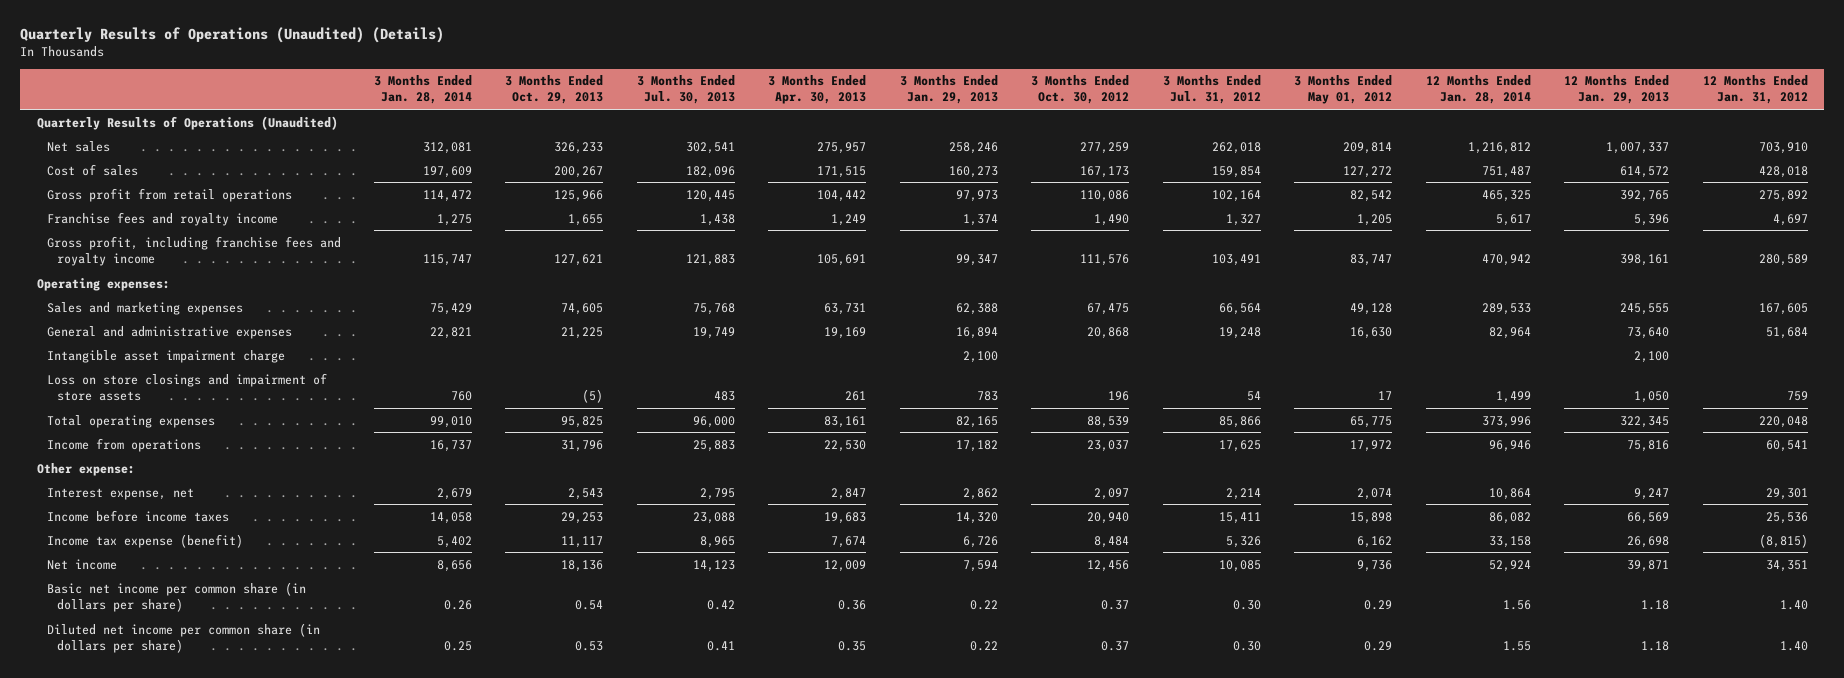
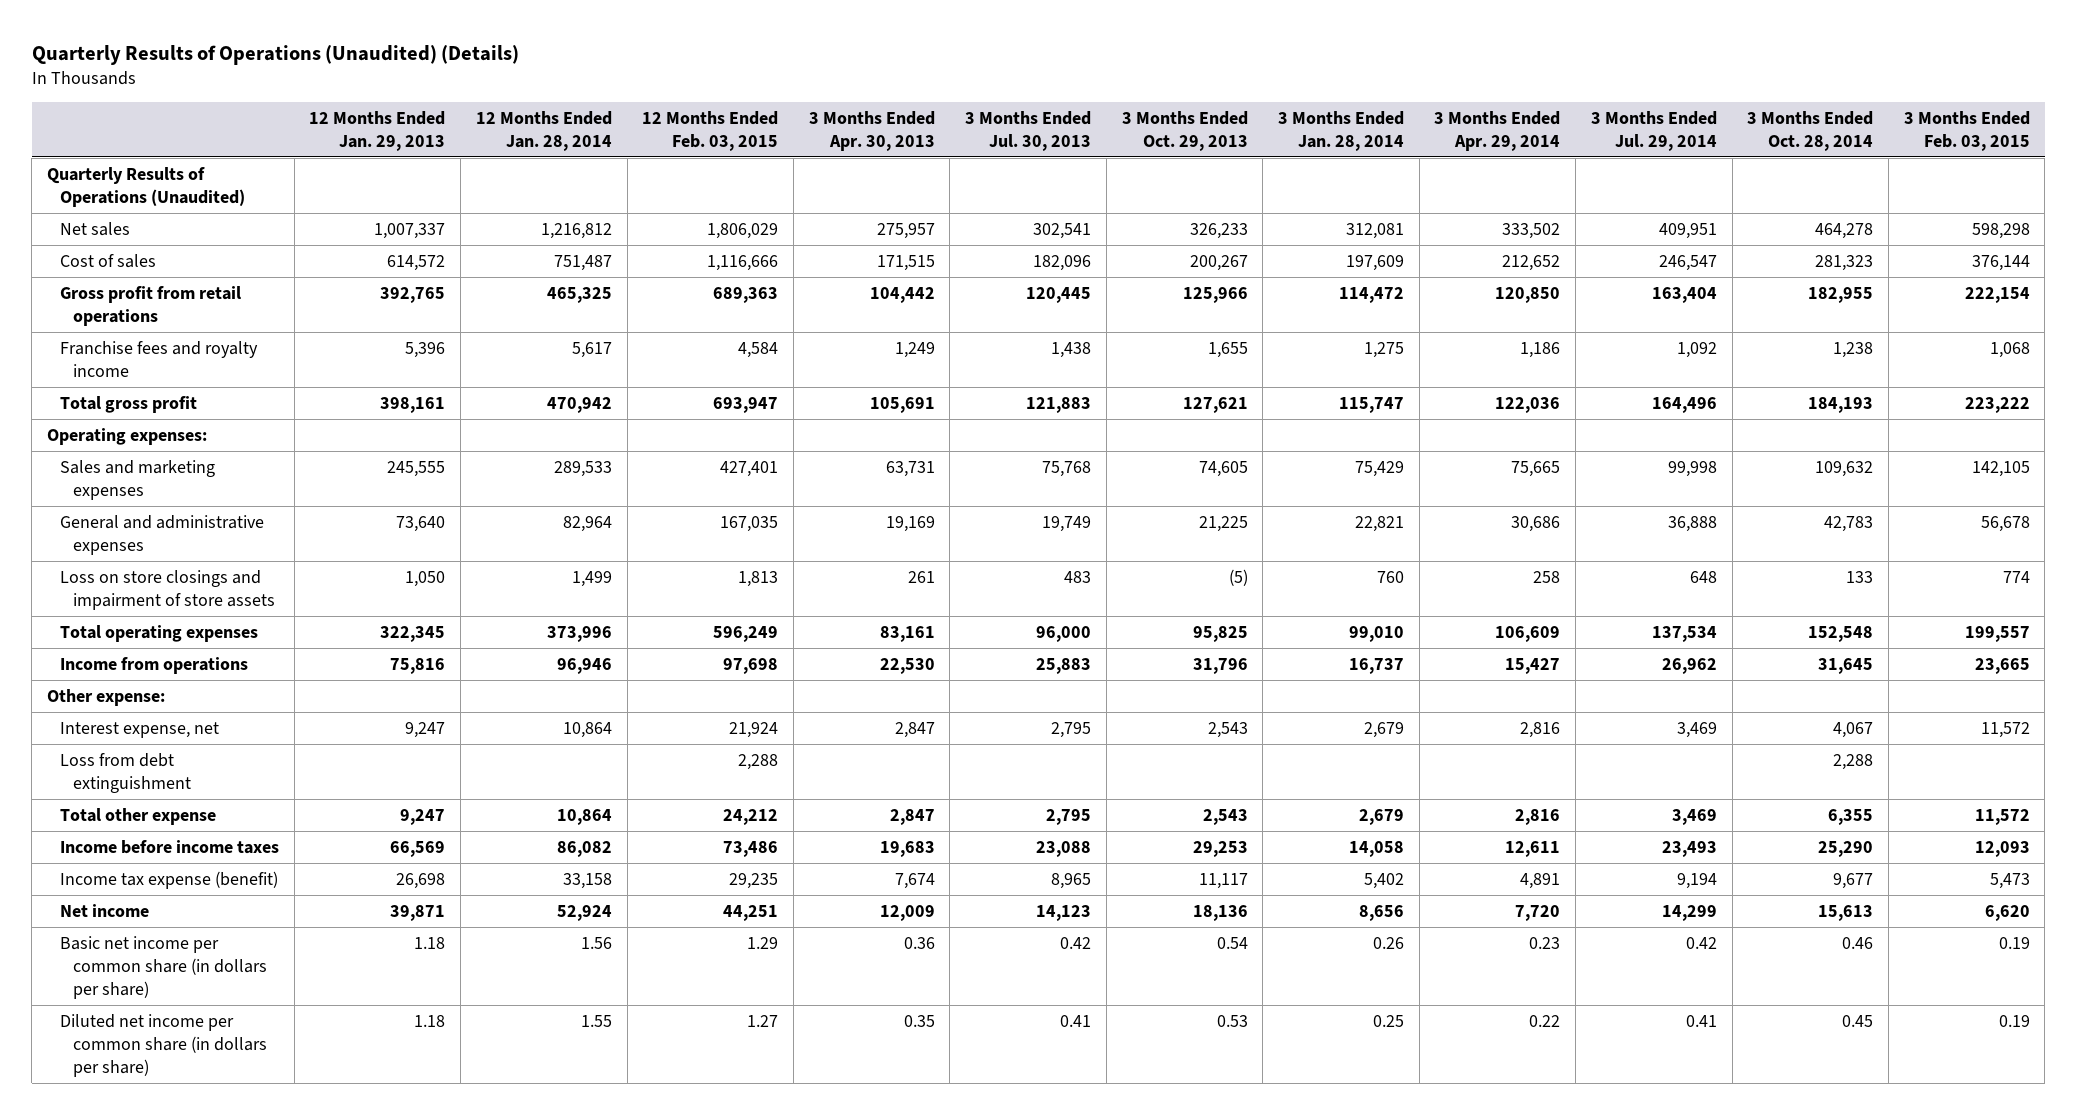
[899,75,998,105] 3 Months Ended Jan. 29, 2013 -> none
[1031,75,1130,105] 3 Months Ended Oct. 30, 2012 -> none
[1162,75,1261,105] 3 Months Ended Jul. 31, 2012 -> none
[1294,75,1393,105] 3 Months Ended May 01, 2012 -> none
[1702,75,1808,105] 12 Months Ended Jan. 31, 2012 -> none
none -> [642,110,779,151] 12 Months Ended Feb. 03, 2015
none -> [1434,110,1561,151] 3 Months Ended Apr. 29, 2014
none -> [1590,110,1717,151] 3 Months Ended Jul. 29, 2014
none -> [1747,110,1874,151] 3 Months Ended Oct. 28, 2014
none -> [1903,110,2030,151] 3 Months Ended Feb. 03, 2015
[46,235,341,266] Gross profit, including franchise fees and royalty income -> [60,395,198,413] Total gross profit
[46,349,285,363] Intangible asset impairment charge -> none
none -> [60,752,192,794] Loss from debt extinguishment
none -> [60,807,217,825] Total other expense

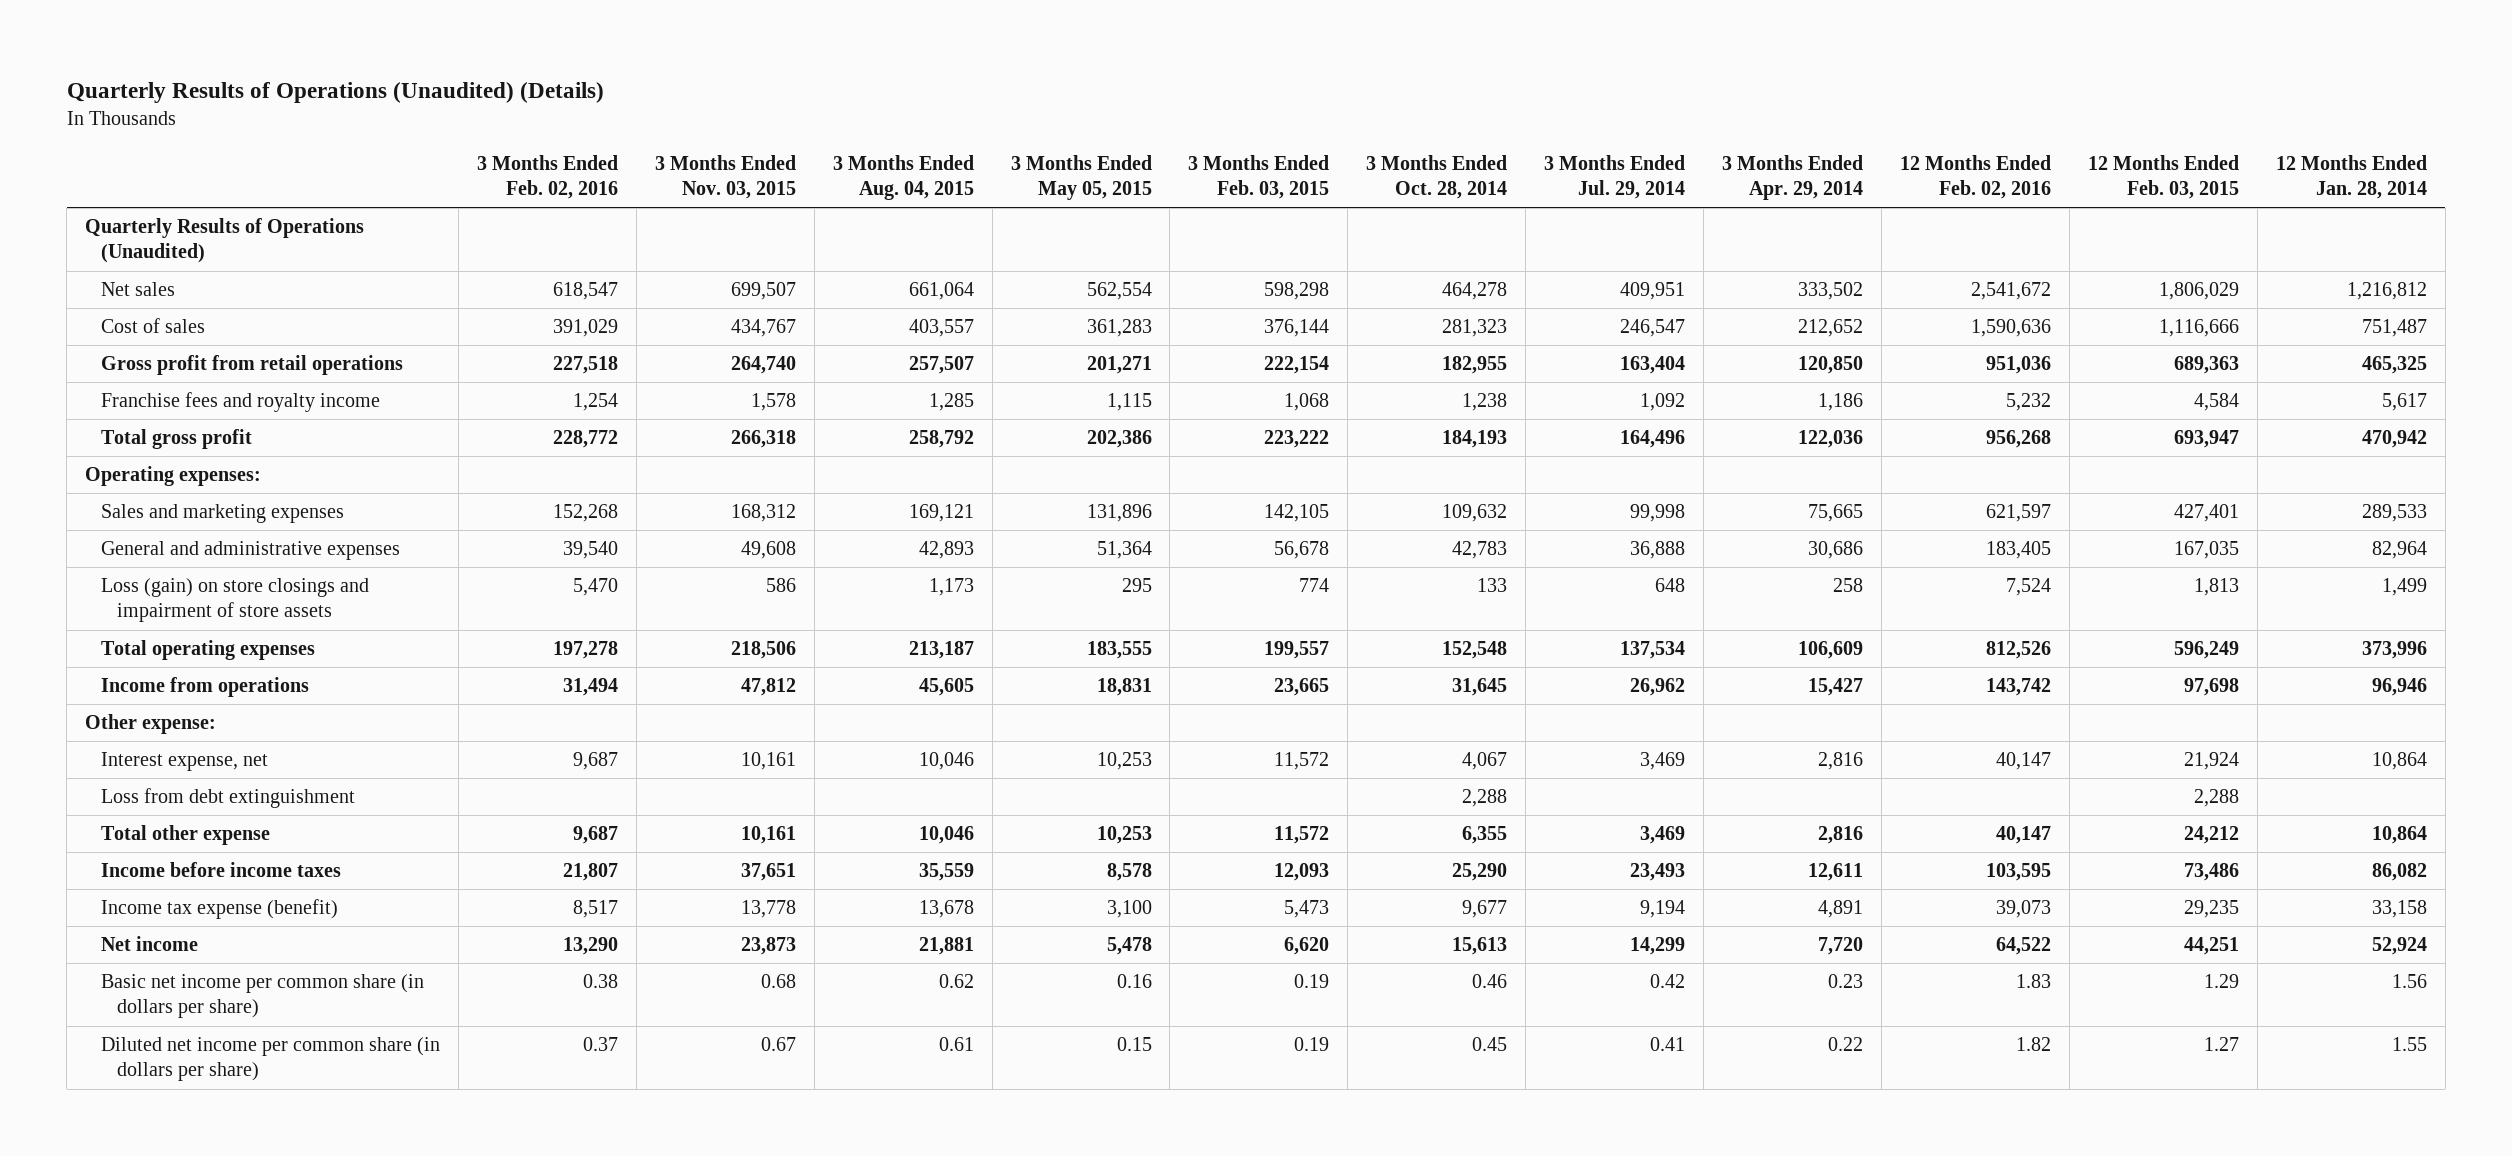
[309,110,446,151] 12 Months Ended Jan. 29, 2013 -> none
[808,110,935,151] 3 Months Ended Apr. 30, 2013 -> none
[965,110,1092,151] 3 Months Ended Jul. 30, 2013 -> none
[1121,110,1248,151] 3 Months Ended Oct. 29, 2013 -> none
[1278,110,1405,151] 3 Months Ended Jan. 28, 2014 -> none
none -> [476,154,618,199] 3 Months Ended Feb. 02, 2016
none -> [654,154,796,199] 3 Months Ended Nov. 03, 2015
none -> [832,154,974,200] 3 Months Ended Aug. 04, 2015
none -> [1010,154,1152,200] 3 Months Ended May 05, 2015
none -> [1899,154,2051,199] 12 Months Ended Feb. 02, 2016
[60,569,276,611] Loss on store closings and impairment of store assets -> [101,578,370,623] Loss (gain) on store closings and impairment of store assets

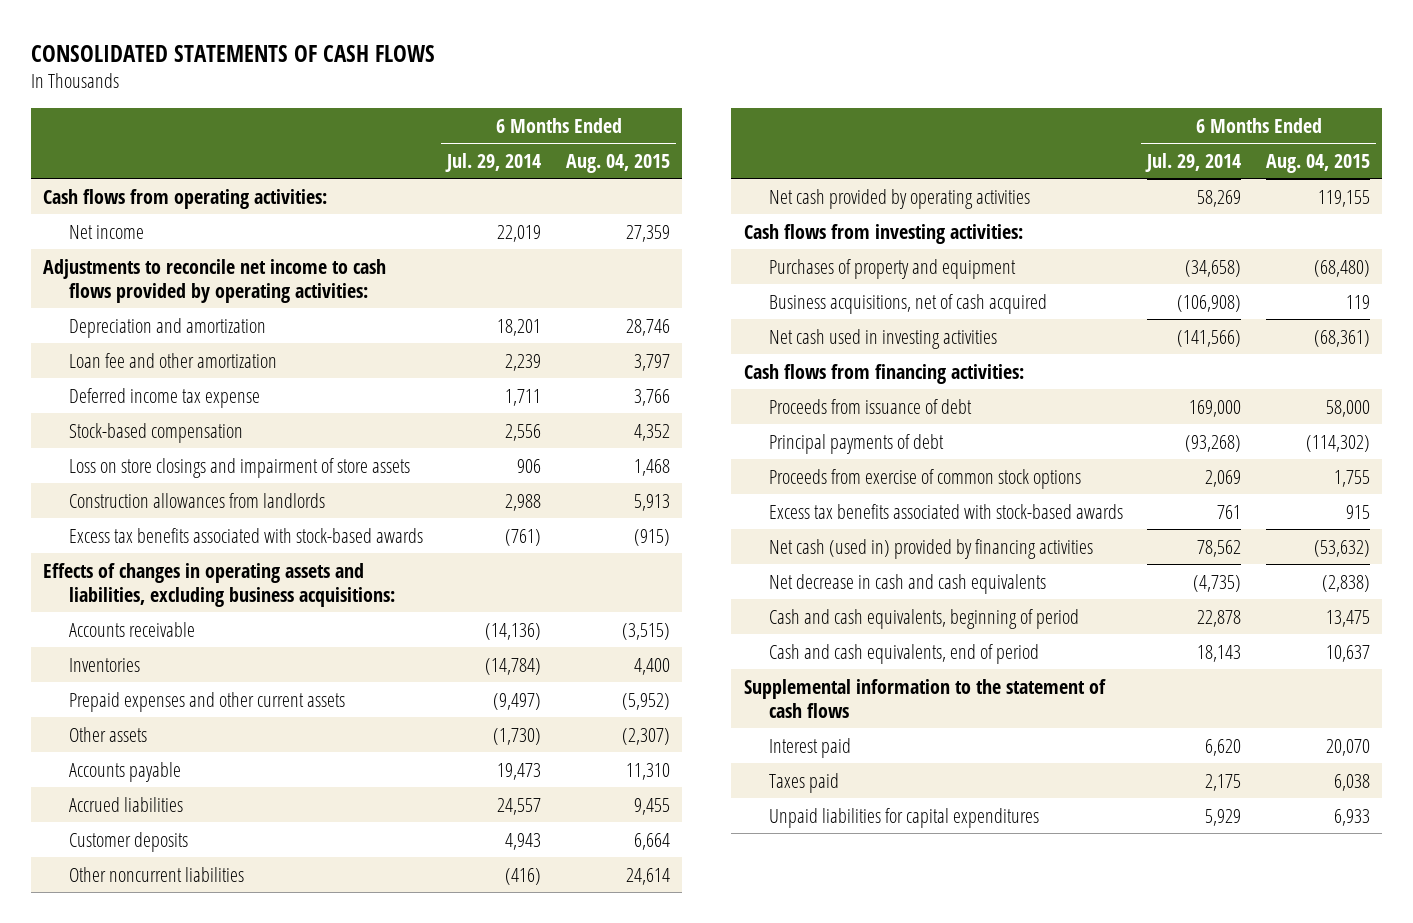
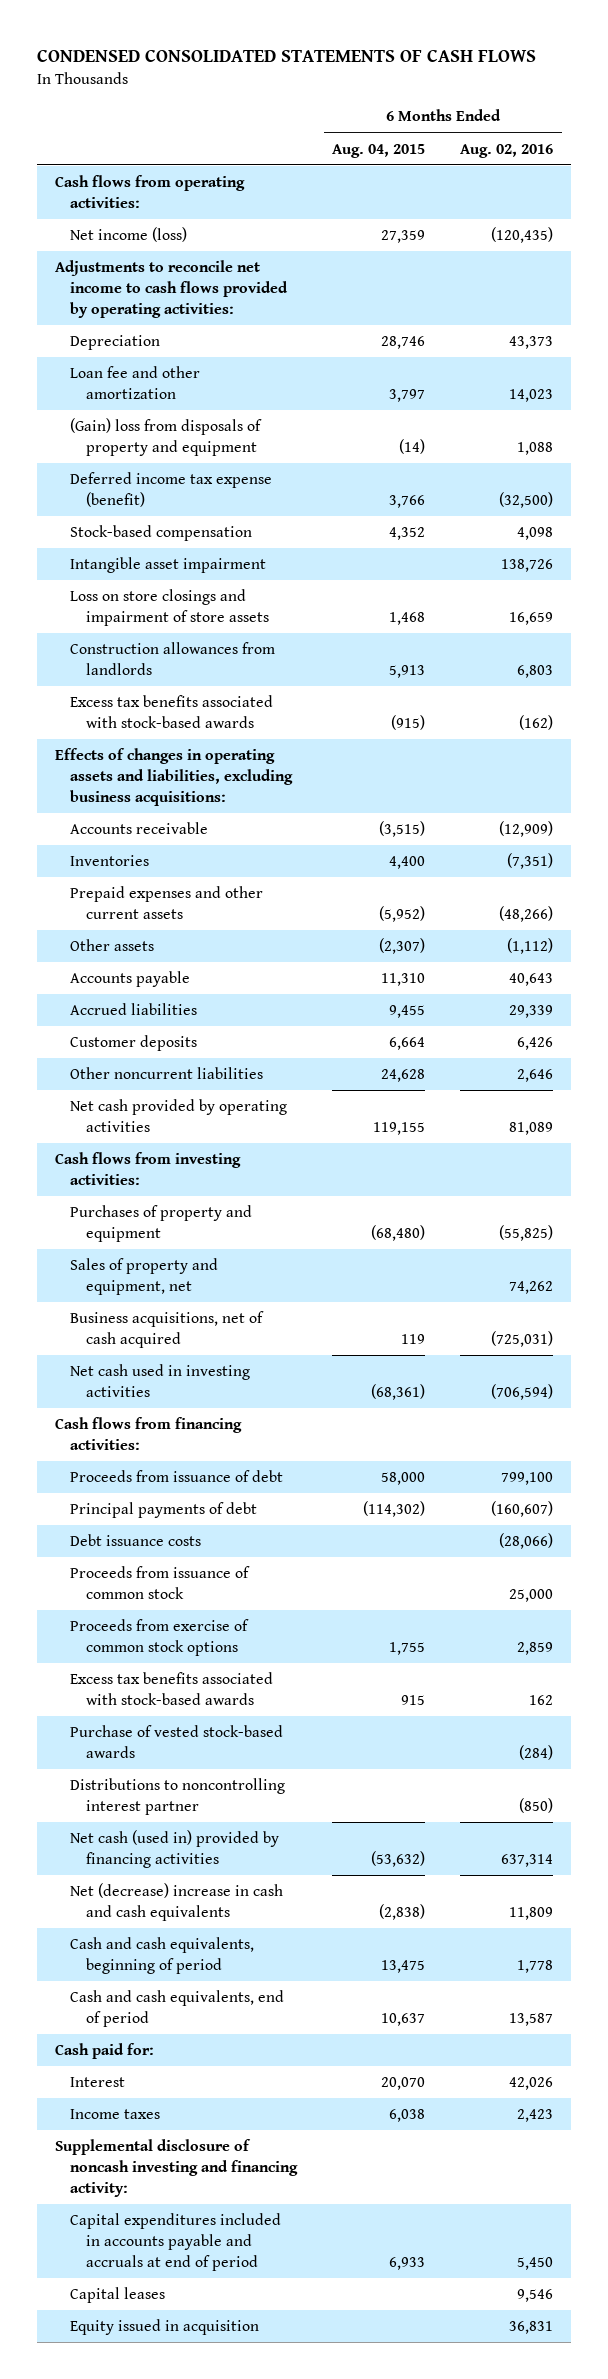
[31,44,436,62] CONSOLIDATED STATEMENTS OF CASH FLOWS -> [37,49,537,63] CONDENSED CONSOLIDATED STATEMENTS OF CASH FLOWS
[445,152,542,172] Jul. 29, 2014 -> none
none -> [460,143,554,158] Aug. 02, 2016
[68,224,144,239] Net income -> [70,227,188,243] Net income (loss)
[68,317,266,338] Depreciation and amortization -> [70,335,161,351] Depreciation
none -> [70,418,263,457] (Gain) loss from disposals of property and equipment
[68,387,260,408] Deferred income tax expense -> [70,472,273,508] Deferred income tax expense (benefit)
none -> [70,557,267,574] Intangible asset impairment
[625,867,670,885] 24,614 -> [381,1069,426,1083] 24,628
none -> [70,1258,219,1296] Sales of property and equipment, net
none -> [70,1534,202,1547] Debt issuance costs
none -> [70,1566,251,1600] Proceeds from issuance of common stock
none -> [70,1725,284,1759] Purchase of vested stock-based awards
none -> [70,1778,286,1816] Distributions to noncontrolling interest partner
[768,573,1046,594] Net decrease in cash and cash equivalents -> [70,1883,284,1922] Net (decrease) increase in cash and cash equivalents
[743,678,1106,718] Supplemental information to the statement of cash flows -> [54,2043,154,2060] Cash paid for:
[768,737,851,758] Interest paid -> [70,2077,126,2088] Interest
[768,772,839,793] Taxes paid -> [70,2109,161,2120] Income taxes
none -> [54,2139,299,2198] Supplemental disclosure of noncash investing and financing activity:
[768,807,1039,828] Unpaid liabilities for capital expenditures -> [70,2213,282,2272] Capital expenditures included in accounts payable and accruals at end of period
none -> [70,2287,166,2304] Capital leases
none -> [70,2319,260,2336] Equity issued in acquisition

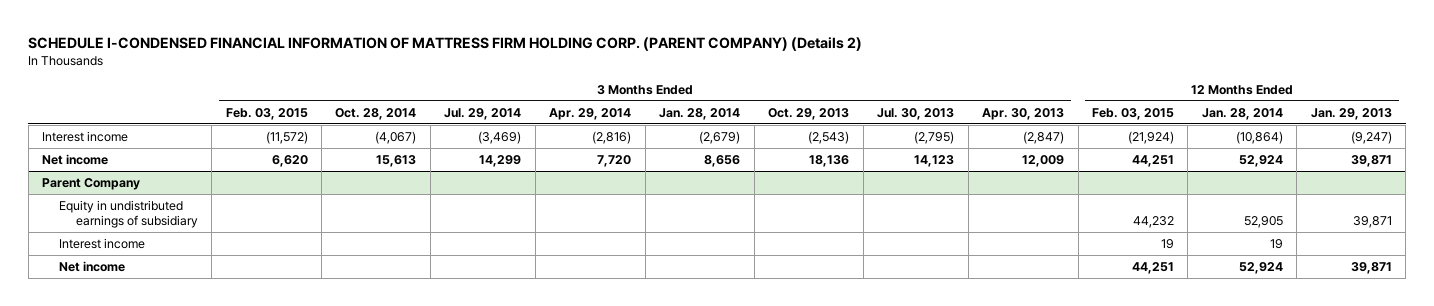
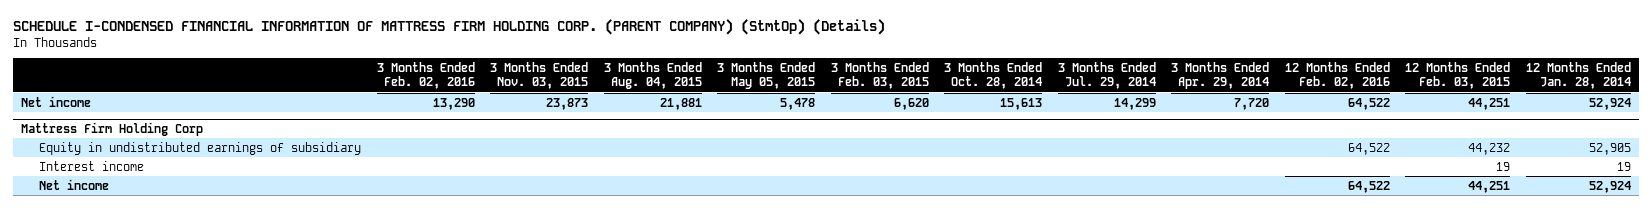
[28,36,863,51] SCHEDULE I-CONDENSED FINANCIAL INFORMATION OF MATTRESS FIRM HOLDING CORP. (PARENT COMPANY) (Details 2) -> [13,19,886,36] SCHEDULE I-CONDENSED FINANCIAL INFORMATION OF MATTRESS FIRM HOLDING CORP. (PARENT COMPANY) (StmtOp) (Details)
[659,107,741,120] Jan. 28, 2014 -> none
[768,107,850,120] Oct. 29, 2013 -> none
[877,107,955,120] Jul. 30, 2013 -> none
[982,107,1065,120] Apr. 30, 2013 -> none
[1310,107,1392,120] Jan. 29, 2013 -> none
none -> [376,61,475,90] 3 Months Ended Feb. 02, 2016
none -> [490,61,589,90] 3 Months Ended Nov. 03, 2015
none -> [603,61,702,90] 3 Months Ended Aug. 04, 2015
none -> [717,61,816,90] 3 Months Ended May 05, 2015
none -> [1284,61,1390,90] 12 Months Ended Feb. 02, 2016
[42,131,129,143] Interest income -> none
[42,178,141,191] Parent Company -> [20,121,203,136] Mattress Firm Holding Corp

